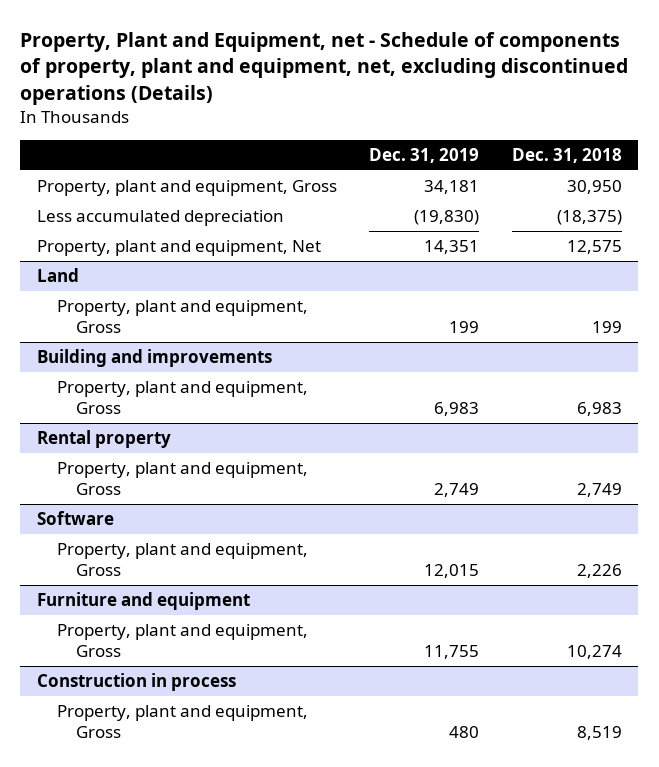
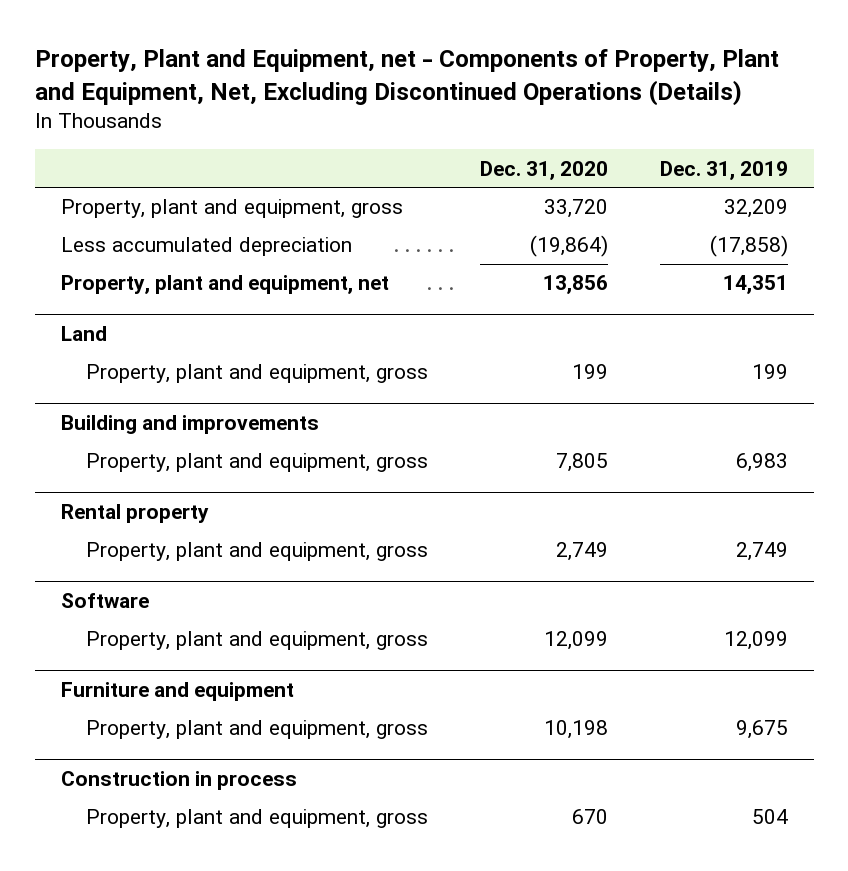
[20,31,629,105] Property, Plant and Equipment, net - Schedule of components of property, plant and equipment, net, excluding discontinued operations (Details) -> [34,49,779,106] Property, Plant and Equipment, net - Components of Property, Plant and Equipment, Net, Excluding Discontinued Operations (Details)
[512,148,623,164] Dec. 31, 2018 -> none
none -> [480,160,609,180] Dec. 31, 2020
[36,180,337,197] Property, plant and equipment, Gross -> [60,199,403,219] Property, plant and equipment, gross
[424,180,480,195] 34,181 -> [723,199,788,219] 32,209
[414,210,480,226] (19,830) -> [709,235,788,258] (17,858)
[36,240,321,257] Property, plant and equipment, Net -> [60,275,389,295] Property, plant and equipment, net
[56,300,308,333] Property, plant and equipment, Gross -> [86,364,429,384] Property, plant and equipment, gross
[56,381,308,414] Property, plant and equipment, Gross -> [86,453,429,473] Property, plant and equipment, gross
[56,462,308,495] Property, plant and equipment, Gross -> [86,542,429,562] Property, plant and equipment, gross
[56,543,308,576] Property, plant and equipment, Gross -> [86,631,429,651] Property, plant and equipment, gross
[424,563,480,578] 12,015 -> [723,631,788,651] 12,099
[56,624,308,657] Property, plant and equipment, Gross -> [86,720,429,740] Property, plant and equipment, gross
[424,644,480,659] 11,755 -> [735,720,788,740] 9,675
[56,705,308,738] Property, plant and equipment, Gross -> [86,809,429,829] Property, plant and equipment, gross
[449,725,480,738] 480 -> [751,809,788,825] 504

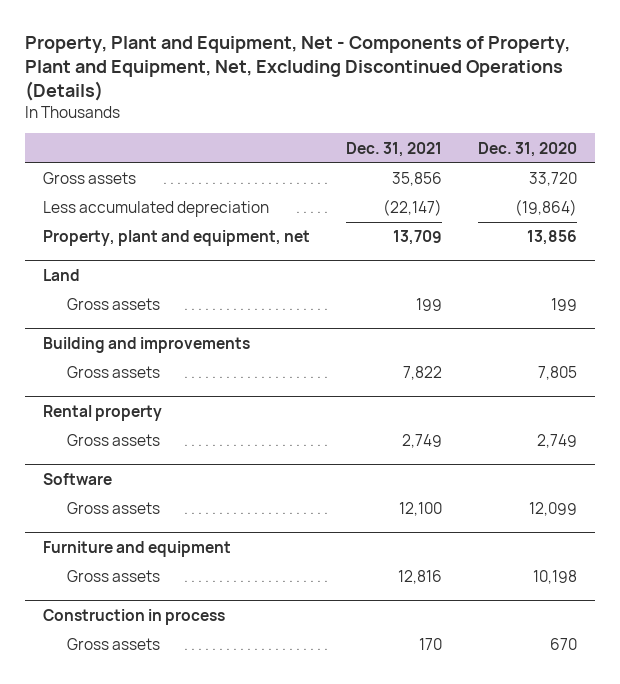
[34,49,779,106] Property, Plant and Equipment, net - Components of Property, Plant and Equipment, Net, Excluding Discontinued Operations (Details) -> [24,35,570,102] Property, Plant and Equipment, Net - Components of Property, Plant and Equipment, Net, Excluding Discontinued Operations (Details)
[659,160,788,180] Dec. 31, 2019 -> none
none -> [346,141,443,157] Dec. 31, 2021
[60,199,403,219] Property, plant and equipment, gross -> [43,172,137,185] Gross assets
[86,364,429,384] Property, plant and equipment, gross -> [67,298,161,311] Gross assets
[86,453,429,473] Property, plant and equipment, gross -> [67,366,161,379] Gross assets
[86,542,429,562] Property, plant and equipment, gross -> [67,434,161,447] Gross assets
[86,631,429,651] Property, plant and equipment, gross -> [67,502,161,515] Gross assets
[86,720,429,740] Property, plant and equipment, gross -> [67,570,161,583] Gross assets
[86,809,429,829] Property, plant and equipment, gross -> [67,638,161,651] Gross assets

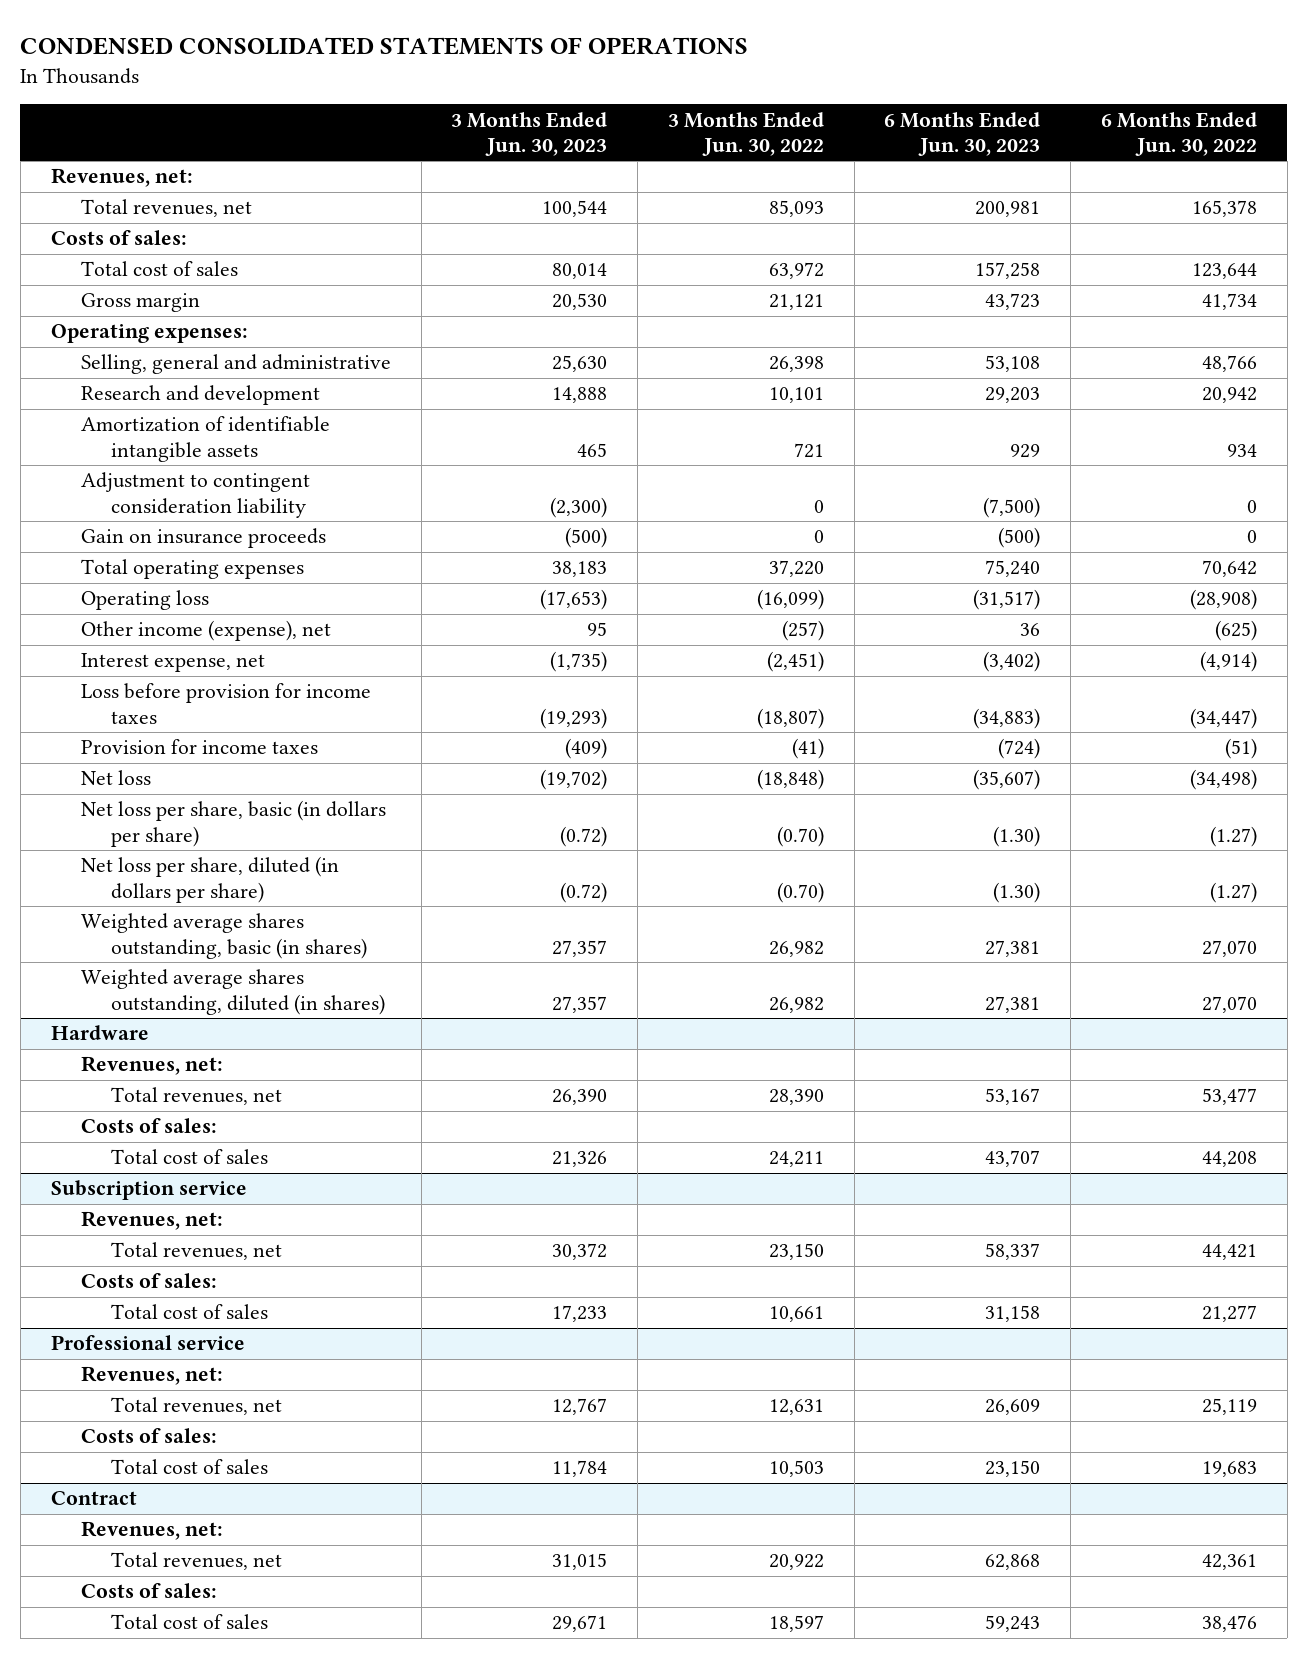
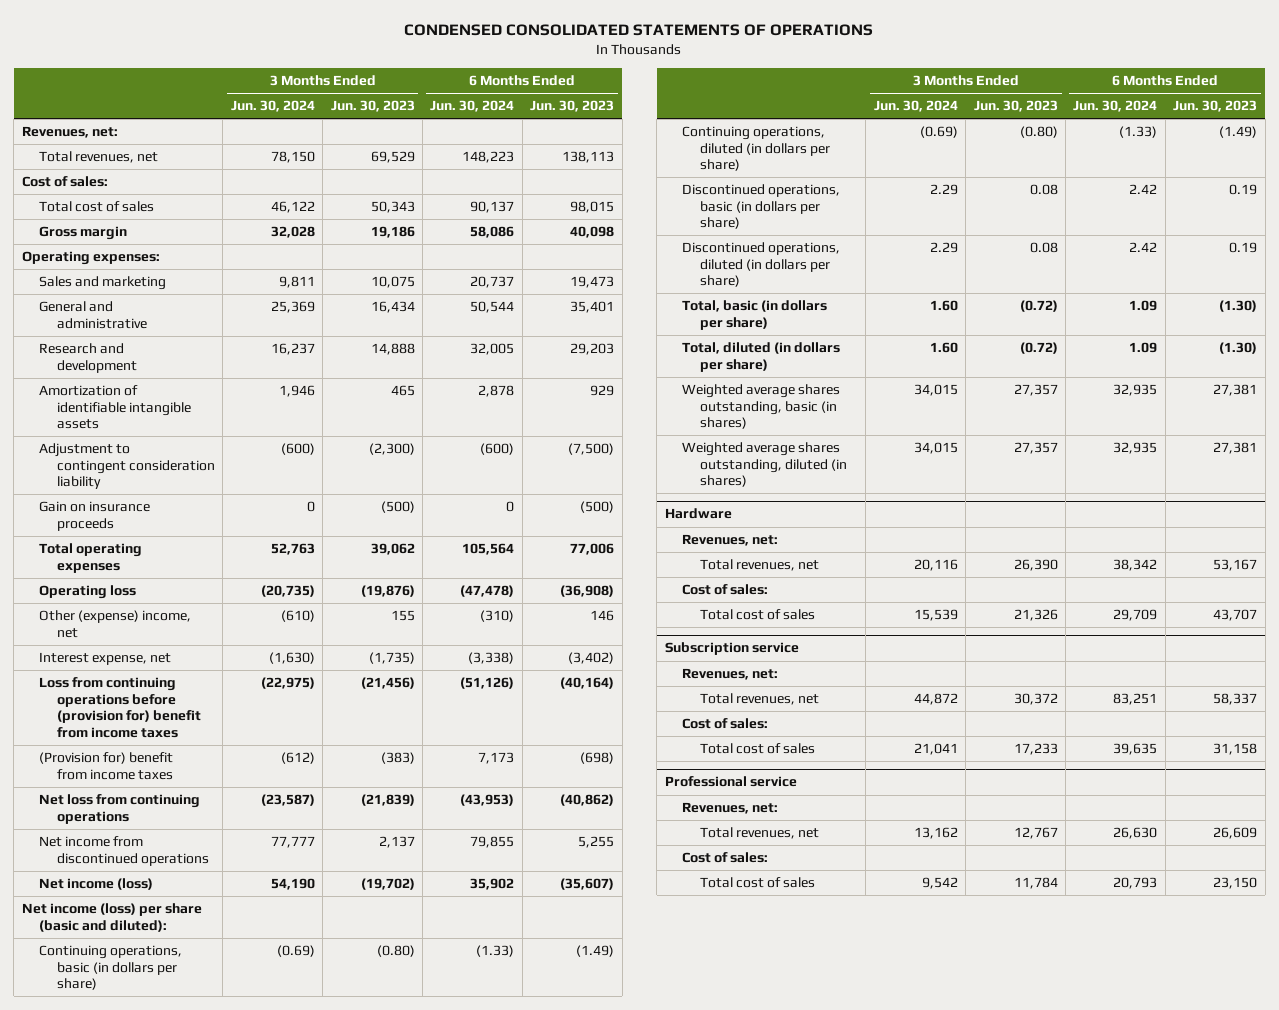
[667,111,824,157] 3 Months Ended Jun. 30, 2022 -> none
[1100,111,1257,157] 6 Months Ended Jun. 30, 2022 -> none
none -> [230,100,315,113] Jun. 30, 2024
none -> [430,100,515,113] Jun. 30, 2024
[542,200,608,218] 100,544 -> [370,151,415,164] 69,529
[975,201,1041,218] 200,981 -> [562,151,615,164] 138,113
[50,230,187,246] Costs of sales: -> [21,176,108,188] Cost of sales:
[552,263,608,280] 80,014 -> [370,201,415,214] 50,343
[975,262,1041,280] 157,258 -> [570,201,615,214] 98,015
[552,293,608,311] 20,530 -> [370,226,415,239] 19,186
[985,293,1041,311] 43,723 -> [570,226,615,239] 40,098
none -> [39,276,167,291] Sales and marketing
[80,354,391,375] Selling, general and administrative -> [39,301,147,329] General and administrative
[552,355,608,373] 25,630 -> [370,301,415,314] 16,434
[985,355,1041,373] 53,108 -> [570,301,615,314] 35,401
[552,561,608,578] 38,183 -> [370,543,415,556] 39,062
[985,560,1041,578] 75,240 -> [570,543,615,556] 77,006
[540,589,608,611] (17,653) -> [360,585,415,598] (19,876)
[973,589,1041,611] (31,517) -> [560,585,615,598] (36,908)
[80,620,331,642] Other income (expense), net -> [39,610,192,638] Other (expense) income, net
[587,622,608,637] 95 -> [390,610,415,622] 155
[1020,623,1041,637] 36 -> [590,610,615,622] 146
[80,683,371,724] Loss before provision for income taxes -> [39,677,201,738] Loss from continuing operations before (provision for) benefit from income taxes
[540,707,608,729] (19,293) -> [360,677,415,690] (21,456)
[973,707,1041,729] (34,883) -> [560,677,615,690] (40,164)
[80,739,318,755] Provision for income taxes -> [39,752,174,780] (Provision for) benefit from income taxes
[565,738,608,760] (409) -> [380,752,415,765] (383)
[998,738,1041,760] (724) -> [580,752,615,765] (698)
none -> [39,794,201,824] Net loss from continuing operations
none -> [39,836,209,866] Net income from discontinued operations
[80,770,151,786] Net loss -> [39,878,154,891] Net income (loss)
none -> [21,903,202,932] Net income (loss) per share (basic and diluted):
none -> [39,945,183,991] Continuing operations, basic (in dollars per share)
none -> [682,126,830,172] Continuing operations, diluted (in dollars per share)
none -> [682,184,841,230] Discontinued operations, basic (in dollars per share)
none -> [682,242,841,288] Discontinued operations, diluted (in dollars per share)
[80,800,386,847] Net loss per share, basic (in dollars per share) -> [682,300,828,330] Total, basic (in dollars per share)
[80,856,339,903] Net loss per share, diluted (in dollars per share) -> [682,342,841,372] Total, diluted (in dollars per share)
[80,1118,217,1134] Costs of sales: -> [682,584,769,596] Cost of sales:
[80,1273,217,1289] Costs of sales: -> [682,718,769,730] Cost of sales:
[80,1428,217,1444] Costs of sales: -> [682,852,769,864] Cost of sales:
[50,1491,137,1506] Contract -> none
[80,1521,223,1541] Revenues, net: -> none
[111,1552,283,1571] Total revenues, net -> none
[80,1583,217,1599] Costs of sales: -> none
[111,1614,269,1630] Total cost of sales -> none

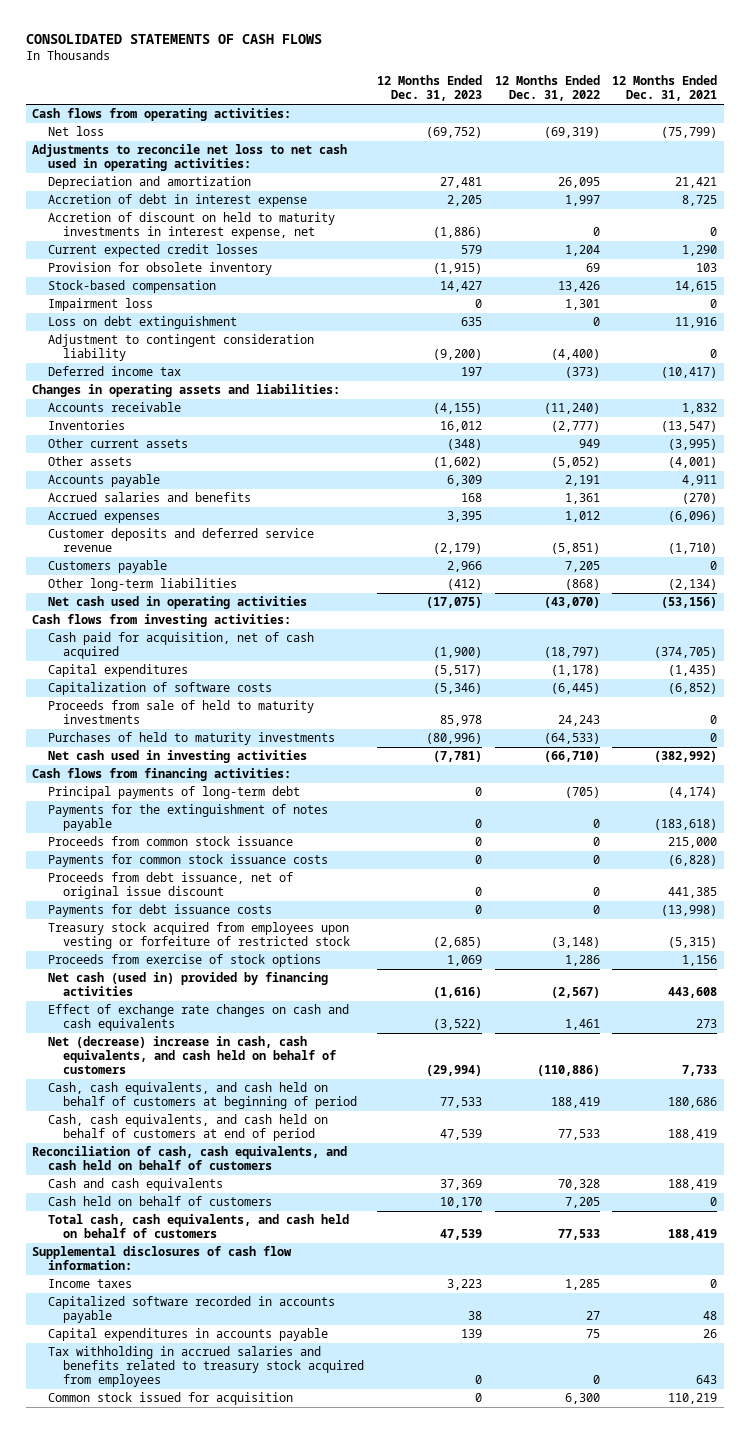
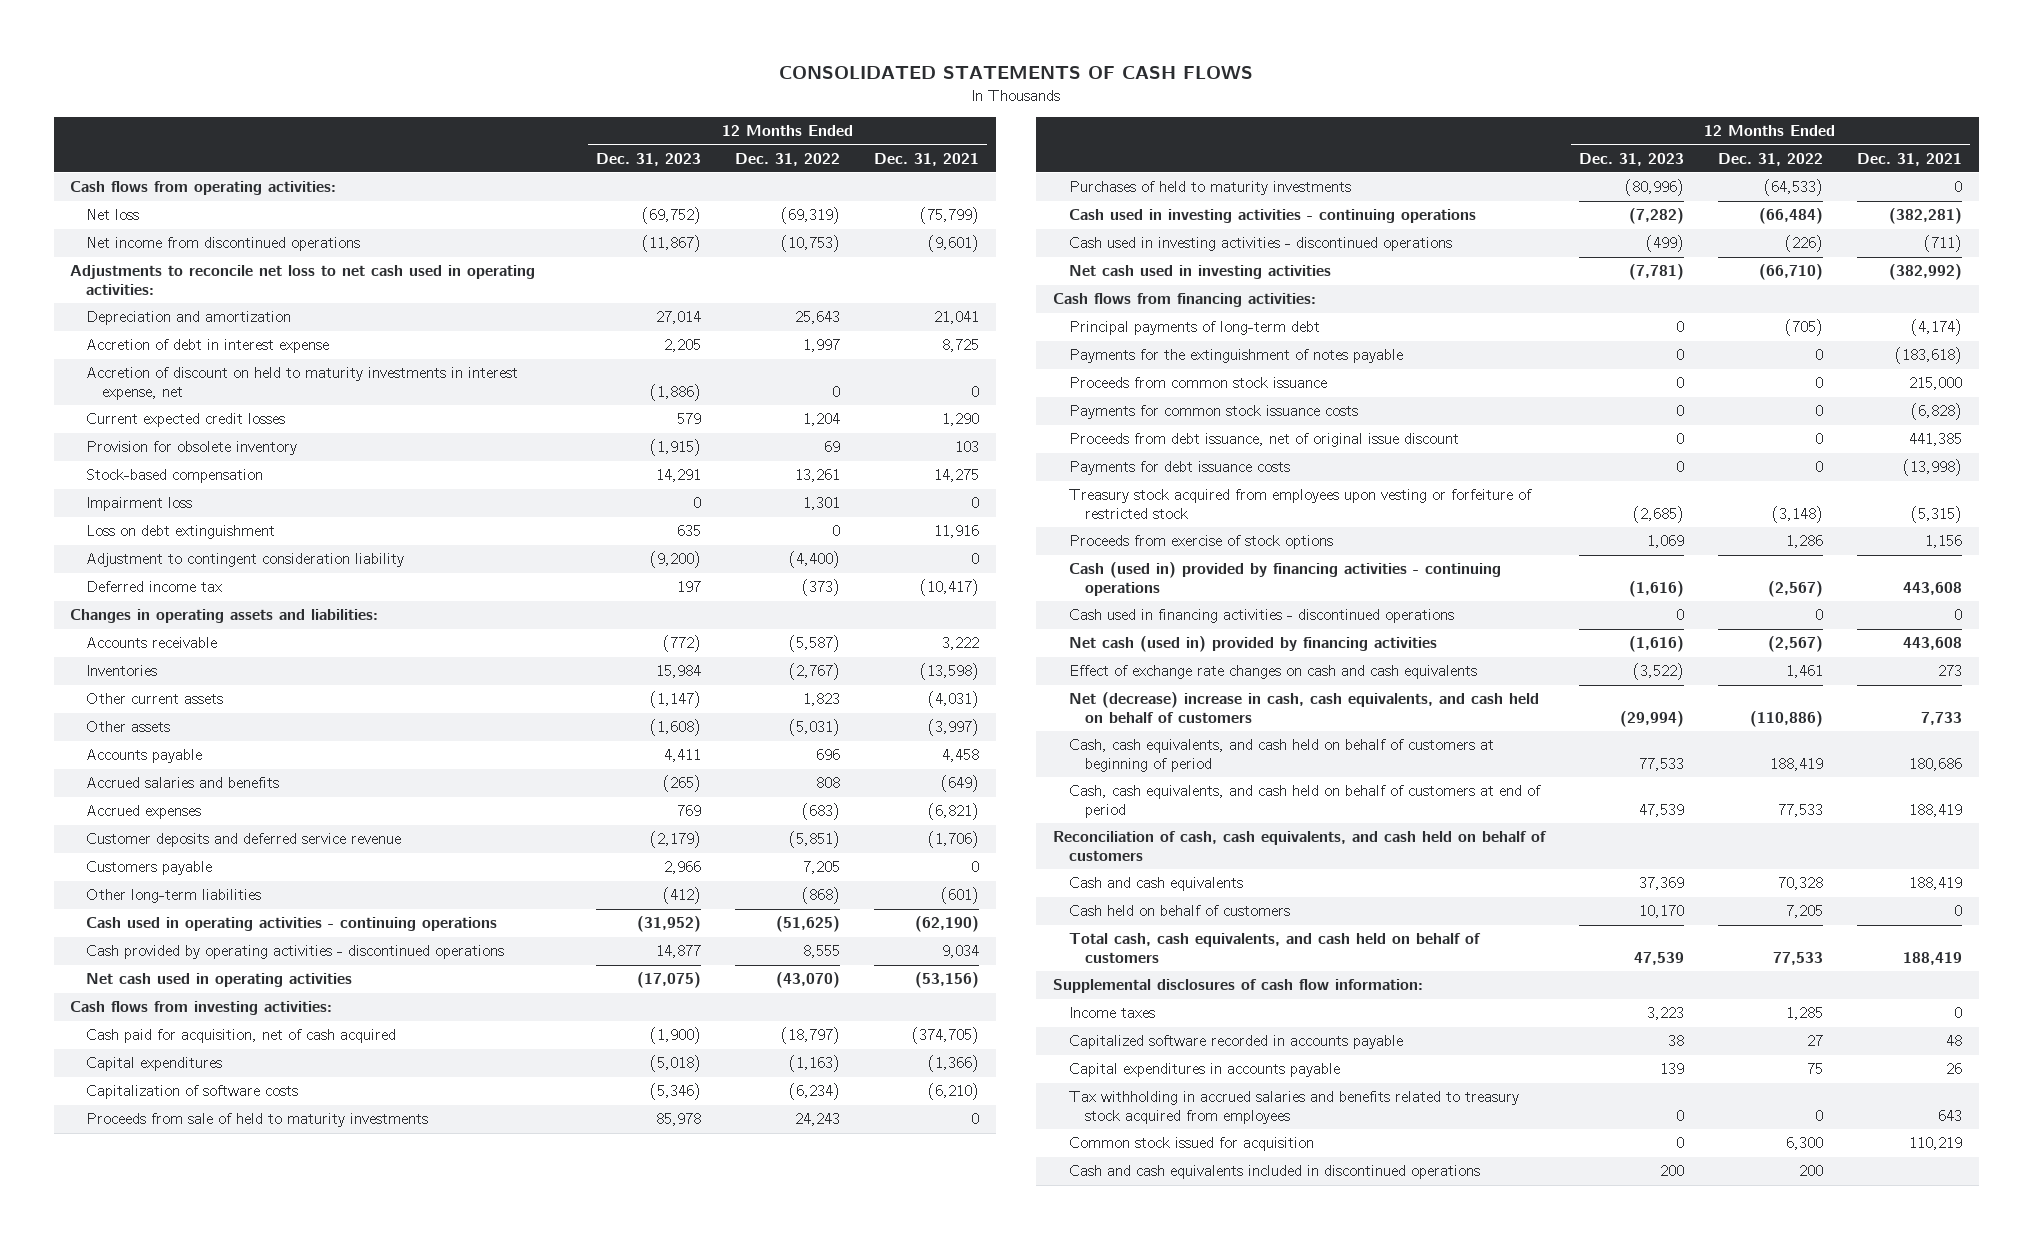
none -> [86,237,361,252] Net income from discontinued operations
[439,177,482,189] 27,481 -> [656,311,702,325] 27,014
[557,177,600,189] 26,095 -> [795,311,841,325] 25,643
[675,177,718,189] 21,421 -> [933,311,979,325] 21,041
[439,281,482,293] 14,427 -> [656,469,702,483] 14,291
[557,281,600,293] 13,426 -> [795,469,841,483] 13,261
[675,281,718,293] 14,615 -> [933,469,979,483] 14,275
[432,403,482,415] (4,155) -> [663,635,702,653] (772)
[543,403,600,415] (11,240) -> [789,635,841,653] (5,587)
[682,403,718,415] 1,832 -> [941,637,979,651] 3,222
[439,421,482,433] 16,012 -> [656,665,702,679] 15,984
[550,421,600,433] (2,777) -> [789,663,841,681] (2,767)
[661,421,718,433] (13,547) -> [919,663,979,681] (13,598)
[446,439,482,451] (348) -> [650,691,702,709] (1,147)
[578,439,600,449] 949 -> [803,693,841,707] 1,823
[668,439,718,451] (3,995) -> [927,691,979,709] (4,031)
[432,457,482,469] (1,602) -> [650,719,702,737] (1,608)
[550,457,600,469] (5,052) -> [789,719,841,737] (5,031)
[668,457,718,469] (4,001) -> [927,719,979,737] (3,997)
[446,475,482,487] 6,309 -> [664,749,702,763] 4,411
[564,475,600,487] 2,191 -> [816,749,841,761] 696
[682,475,718,487] 4,911 -> [941,749,979,763] 4,458
[460,493,482,503] 168 -> [663,775,702,793] (265)
[564,493,600,505] 1,361 -> [816,777,841,789] 808
[682,493,718,505] (270) -> [940,775,979,793] (649)
[446,511,482,523] 3,395 -> [677,805,702,817] 769
[564,511,600,523] 1,012 -> [802,803,841,821] (683)
[668,511,718,523] (6,096) -> [927,803,979,821] (6,821)
[668,543,718,555] (1,710) -> [927,831,979,849] (1,706)
[668,579,718,591] (2,134) -> [940,887,979,905] (601)
none -> [86,917,498,932] Cash used in operating activities - continuing operations
none -> [86,945,505,960] Cash provided by operating activities - discontinued operations
[432,665,482,677] (5,517) -> [650,1055,702,1073] (5,018)
[550,665,600,677] (1,178) -> [789,1055,841,1073] (1,163)
[668,665,718,677] (1,435) -> [927,1055,979,1073] (1,366)
[550,683,600,695] (6,445) -> [789,1083,841,1101] (6,234)
[668,683,718,695] (6,852) -> [927,1083,979,1101] (6,210)
none -> [1068,209,1476,224] Cash used in investing activities - continuing operations
none -> [1068,237,1452,252] Cash used in investing activities - discontinued operations
none -> [1068,562,1501,597] Cash (used in) provided by financing activities - continuing operations
none -> [1068,609,1454,624] Cash used in financing activities - discontinued operations
none -> [1068,1165,1480,1180] Cash and cash equivalents included in discontinued operations

